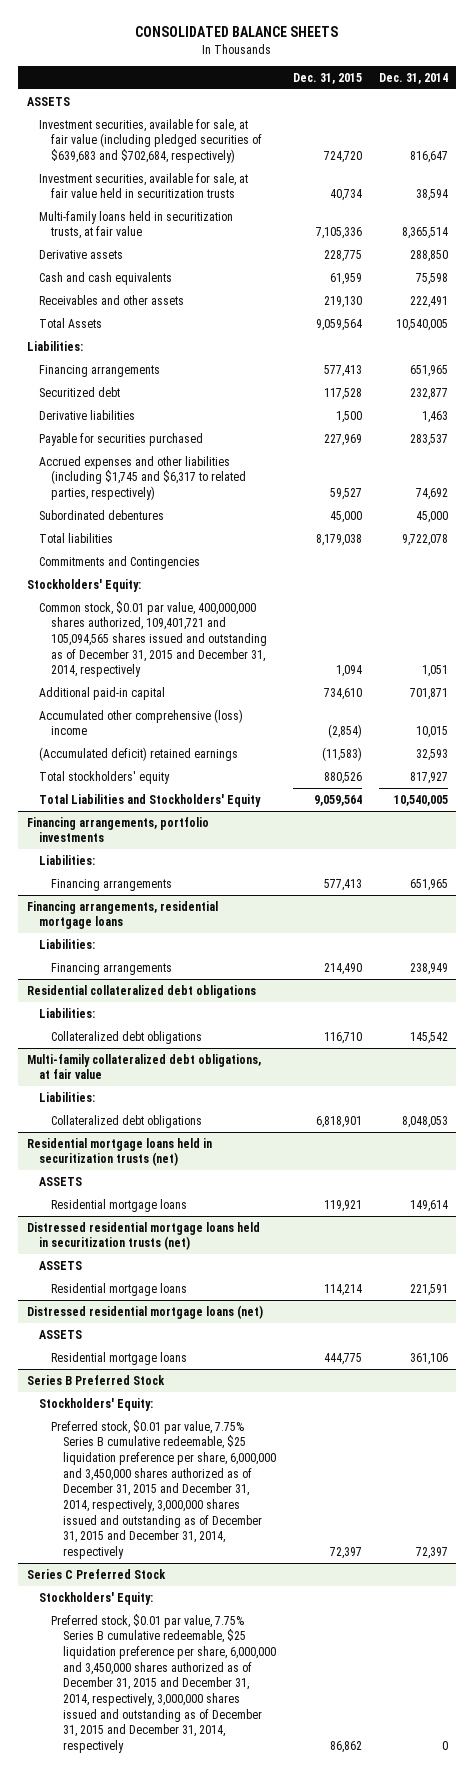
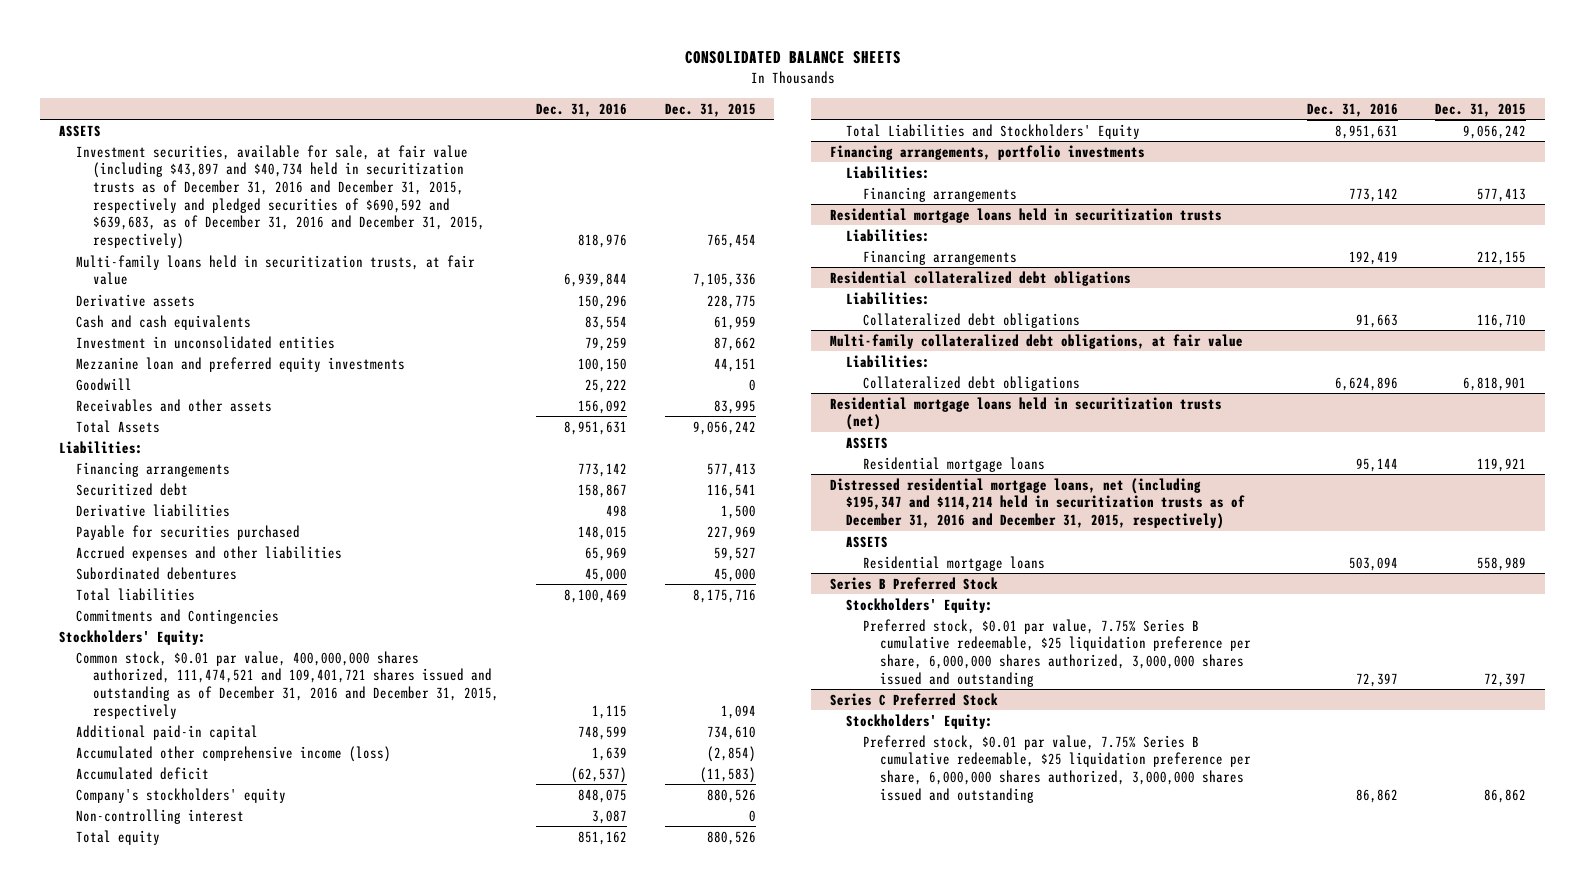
[378,72,448,84] Dec. 31, 2014 -> none
none -> [536,102,628,117] Dec. 31, 2016
[38,172,248,199] Investment securities, available for sale, at fair value held in securitization trusts -> none
[38,118,262,164] Investment securities, available for sale, at fair value (including pledged securities of $639,683 and $702,684, respectively) -> [75,144,485,250] Investment securities, available for sale, at fair value (including $43,897 and $40,734 held in securitization trusts as of December 31, 2016 and December 31, 2015, respectively and pledged securities of $690,592 and $639,683, as of December 31, 2016 and December 31, 2015, respectively)
[323,151,362,164] 724,720 -> [706,234,756,249] 765,454
none -> [75,335,335,349] Investment in unconsolidated entities
none -> [75,356,405,372] Mezzanine loan and preferred equity investments
none -> [75,377,132,391] Goodwill
[323,295,362,308] 219,130 -> [713,399,756,414] 83,995
[315,318,362,331] 9,059,564 -> [692,420,756,435] 9,056,242
[323,387,362,400] 117,528 -> [706,483,756,498] 116,541
[38,455,246,501] Accrued expenses and other liabilities (including $1,745 and $6,317 to related parties, respectively) -> [75,545,342,561] Accrued expenses and other liabilities
[315,533,362,546] 8,179,038 -> [692,588,756,603] 8,175,716
[38,600,267,678] Common stock, $0.01 par value, 400,000,000 shares authorized, 109,401,721 and 105,094,565 shares issued and outstanding as of December 31, 2015 and December 31, 2014, respectively -> [75,650,499,719] Common stock, $0.01 par value, 400,000,000 shares authorized, 111,474,521 and 109,401,721 shares issued and outstanding as of December 31, 2016 and December 31, 2015, respectively
[38,708,243,736] Accumulated other comprehensive (loss) income -> [75,745,391,762] Accumulated other comprehensive income (loss)
[38,746,238,761] (Accumulated deficit) retained earnings -> [75,766,209,780] Accumulated deficit
[38,770,170,784] Total stockholders' equity -> [75,787,286,803] Company's stockholders' equity
none -> [75,808,244,824] Non-controlling interest
none -> [75,829,160,845] Total equity
[313,794,362,806] 9,059,564 -> [1463,124,1527,139] 9,056,242
[26,900,218,930] Financing arrangements, residential mortgage loans -> none
none -> [829,207,1222,223] Residential mortgage loans held in securitization trusts
[323,962,362,975] 214,490 -> [1477,250,1527,265] 212,155
[26,1221,260,1251] Distressed residential mortgage loans held in securitization trusts (net) -> none
[38,1260,82,1270] ASSETS -> none
[50,1282,187,1296] Residential mortgage loans -> none
[26,1304,263,1319] Distressed residential mortgage loans (net) -> [829,477,1246,530] Distressed residential mortgage loans, net (including $195,347 and $114,214 held in securitization trusts as of December 31, 2016 and December 31, 2015, respectively)
[323,1352,362,1365] 444,775 -> [1477,556,1527,571] 558,989
[50,1419,276,1559] Preferred stock, $0.01 par value, 7.75% Series B cumulative redeemable, $25 liquidation preference per share, 6,000,000 and 3,450,000 shares authorized as of December 31, 2015 and December 31, 2014, respectively, 3,000,000 shares issued and outstanding as of December 31, 2015 and December 31, 2014, respectively -> [863,618,1252,687] Preferred stock, $0.01 par value, 7.75% Series B cumulative redeemable, $25 liquidation preference per share, 6,000,000 shares authorized, 3,000,000 shares issued and outstanding
[50,1613,276,1753] Preferred stock, $0.01 par value, 7.75% Series B cumulative redeemable, $25 liquidation preference per share, 6,000,000 and 3,450,000 shares authorized as of December 31, 2015 and December 31, 2014, respectively, 3,000,000 shares issued and outstanding as of December 31, 2015 and December 31, 2014, respectively -> [863,734,1252,803] Preferred stock, $0.01 par value, 7.75% Series B cumulative redeemable, $25 liquidation preference per share, 6,000,000 shares authorized, 3,000,000 shares issued and outstanding

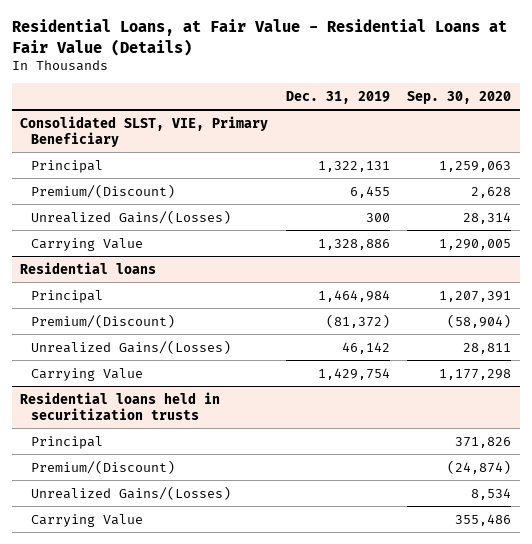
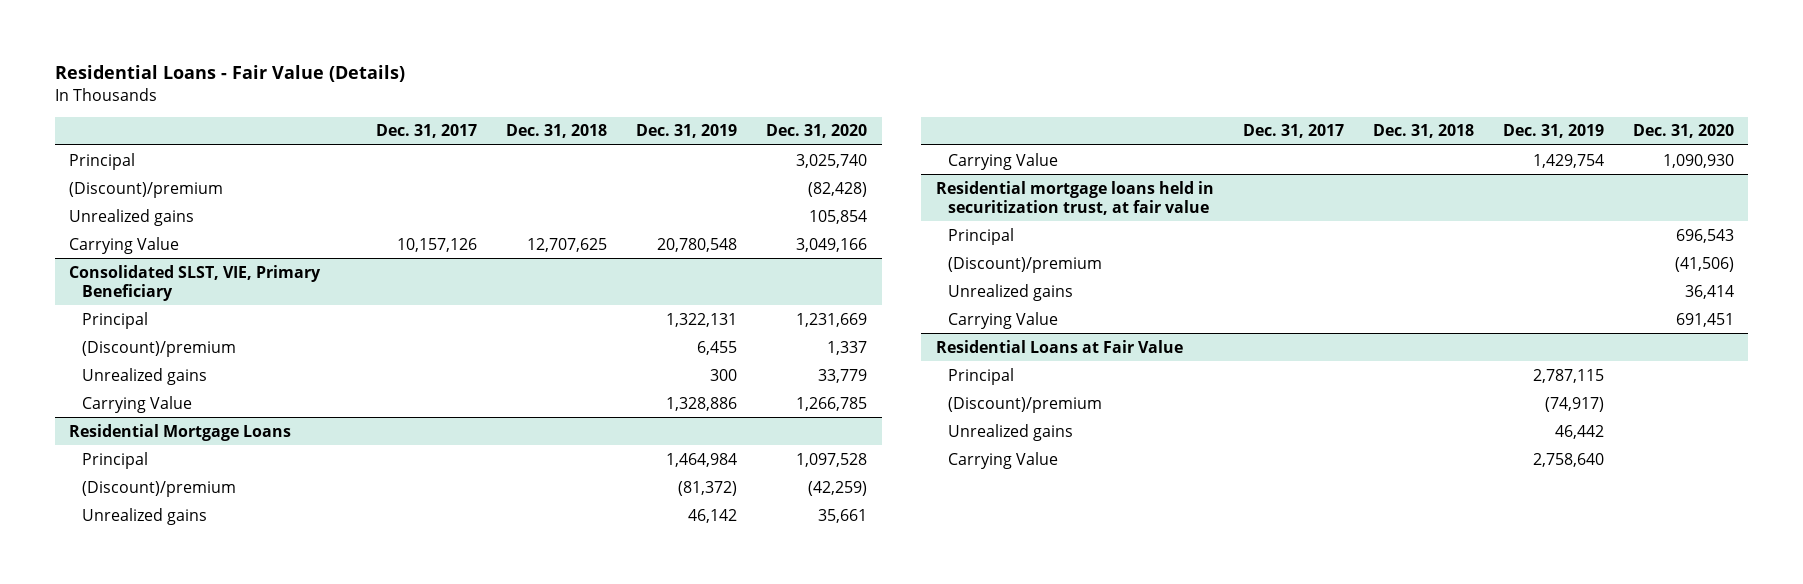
[11,19,507,56] Residential Loans, at Fair Value - Residential Loans at Fair Value (Details) -> [54,65,405,83] Residential Loans - Fair Value (Details)
[407,91,512,105] Sep. 30, 2020 -> none
none -> [376,124,478,139] Dec. 31, 2017
none -> [506,124,608,139] Dec. 31, 2018
none -> [766,124,868,139] Dec. 31, 2020
none -> [69,152,136,170] Principal
none -> [69,181,224,198] (Discount)/premium
none -> [69,208,195,226] Unrealized gains
none -> [69,236,180,254] Carrying Value
[30,183,175,198] Premium/(Discount) -> [82,340,237,357] (Discount)/premium
[30,209,231,224] Unrealized Gains/(Losses) -> [82,367,208,385] Unrealized gains
[20,261,157,274] Residential loans -> [69,423,292,441] Residential Mortgage Loans
[30,313,175,328] Premium/(Discount) -> [82,480,237,497] (Discount)/premium
[30,339,231,354] Unrealized Gains/(Losses) -> [82,507,208,525] Unrealized gains
[20,391,221,420] Residential loans held in securitization trusts -> [935,180,1214,215] Residential mortgage loans held in securitization trust, at fair value
[30,459,175,474] Premium/(Discount) -> [948,256,1103,273] (Discount)/premium
[30,485,231,500] Unrealized Gains/(Losses) -> [948,283,1074,301] Unrealized gains
none -> [935,339,1183,353] Residential Loans at Fair Value
none -> [948,367,1015,385] Principal
none -> [948,396,1103,413] (Discount)/premium
none -> [948,423,1074,441] Unrealized gains
none -> [948,451,1059,469] Carrying Value

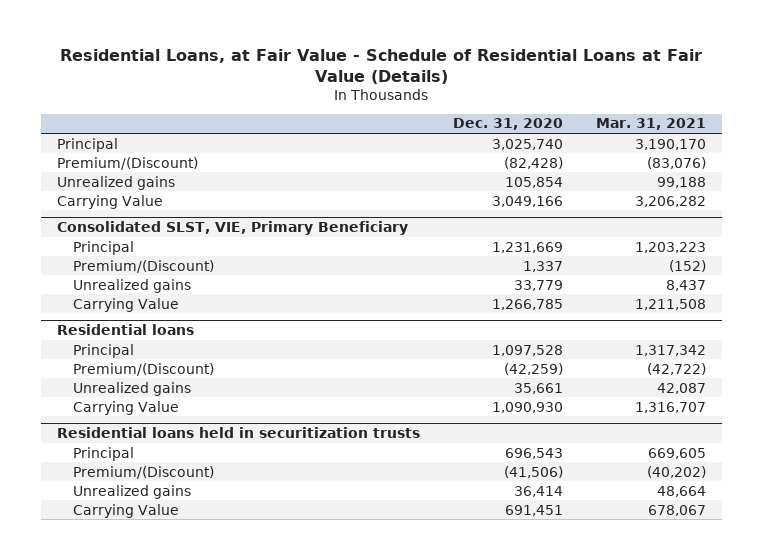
[54,65,405,83] Residential Loans - Fair Value (Details) -> [60,49,703,85] Residential Loans, at Fair Value - Schedule of Residential Loans at Fair Value (Details)
[376,124,478,139] Dec. 31, 2017 -> none
[506,124,608,139] Dec. 31, 2018 -> none
[636,124,738,139] Dec. 31, 2019 -> none
none -> [595,118,706,131] Mar. 31, 2021
[69,181,224,198] (Discount)/premium -> [57,156,199,170] Premium/(Discount)
[82,340,237,357] (Discount)/premium -> [72,259,214,273] Premium/(Discount)
[69,423,292,441] Residential Mortgage Loans -> [57,324,195,336] Residential loans
[82,480,237,497] (Discount)/premium -> [72,362,214,376] Premium/(Discount)
[935,180,1214,215] Residential mortgage loans held in securitization trust, at fair value -> [57,427,421,439] Residential loans held in securitization trusts
[948,256,1103,273] (Discount)/premium -> [72,465,214,479] Premium/(Discount)
[935,339,1183,353] Residential Loans at Fair Value -> none
[948,367,1015,385] Principal -> none
[948,396,1103,413] (Discount)/premium -> none
[948,423,1074,441] Unrealized gains -> none
[948,451,1059,469] Carrying Value -> none

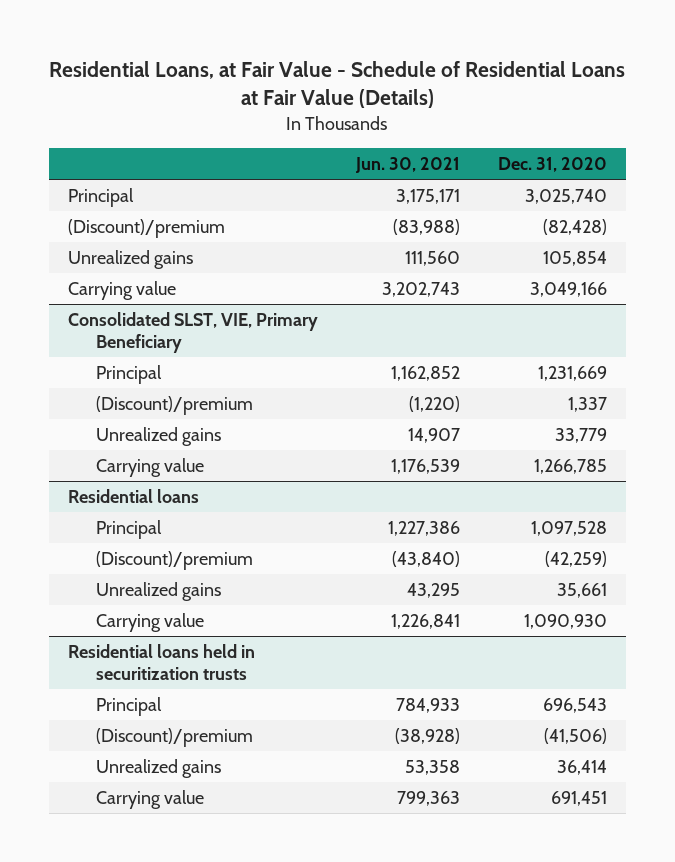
[595,118,706,131] Mar. 31, 2021 -> none
none -> [354,157,460,174] Jun. 30, 2021
[57,156,199,170] Premium/(Discount) -> [67,218,225,238] (Discount)/premium
[57,194,164,209] Carrying Value -> [67,280,176,300] Carrying value
[72,259,214,273] Premium/(Discount) -> [96,395,254,415] (Discount)/premium
[72,297,179,312] Carrying Value -> [96,457,205,477] Carrying value
[72,362,214,376] Premium/(Discount) -> [96,550,254,570] (Discount)/premium
[72,400,179,415] Carrying Value -> [96,612,205,632] Carrying value
[72,465,214,479] Premium/(Discount) -> [96,727,254,747] (Discount)/premium
[72,503,179,518] Carrying Value -> [96,789,205,809] Carrying value

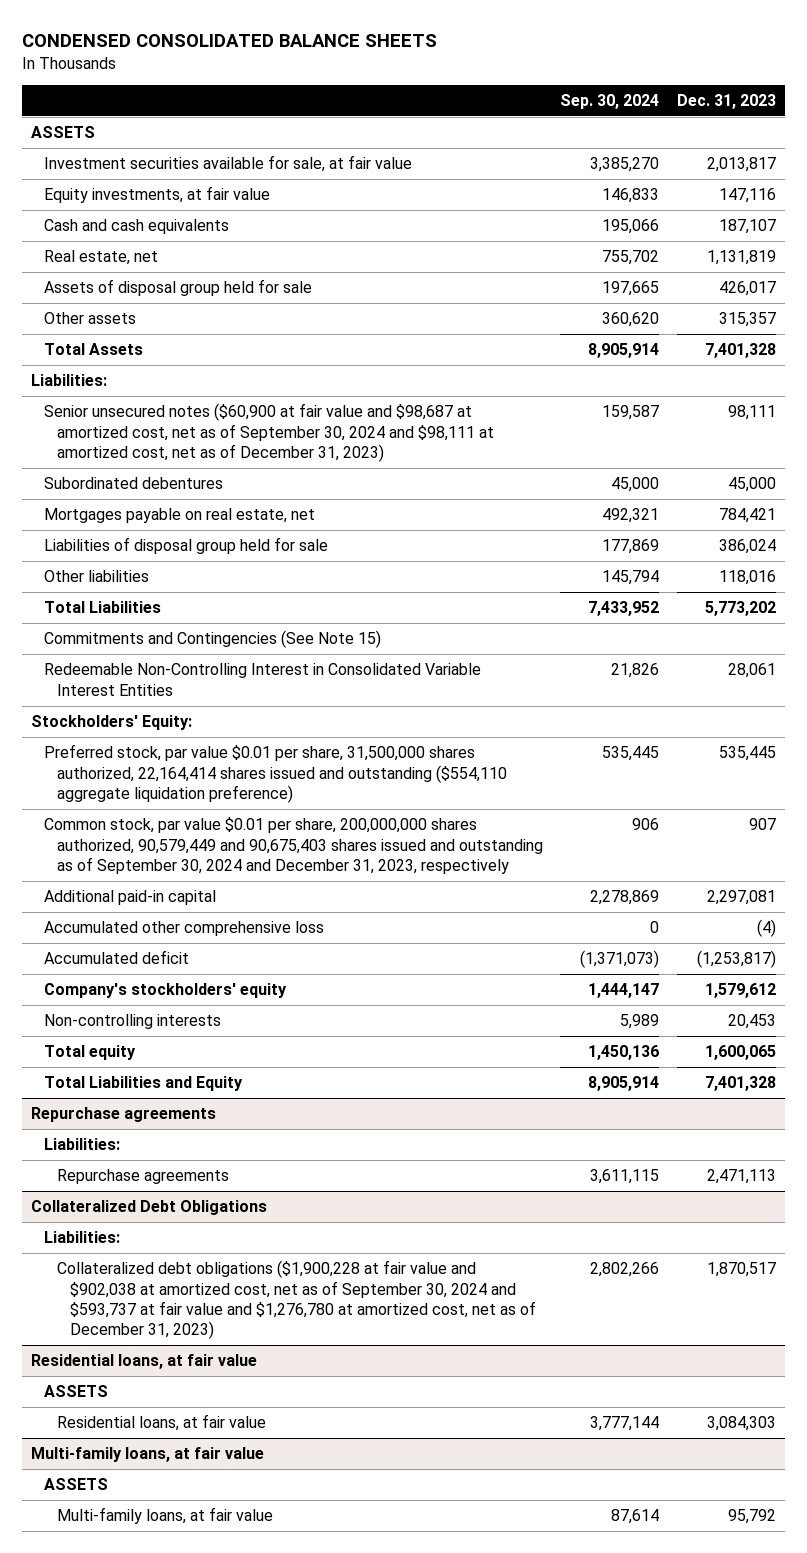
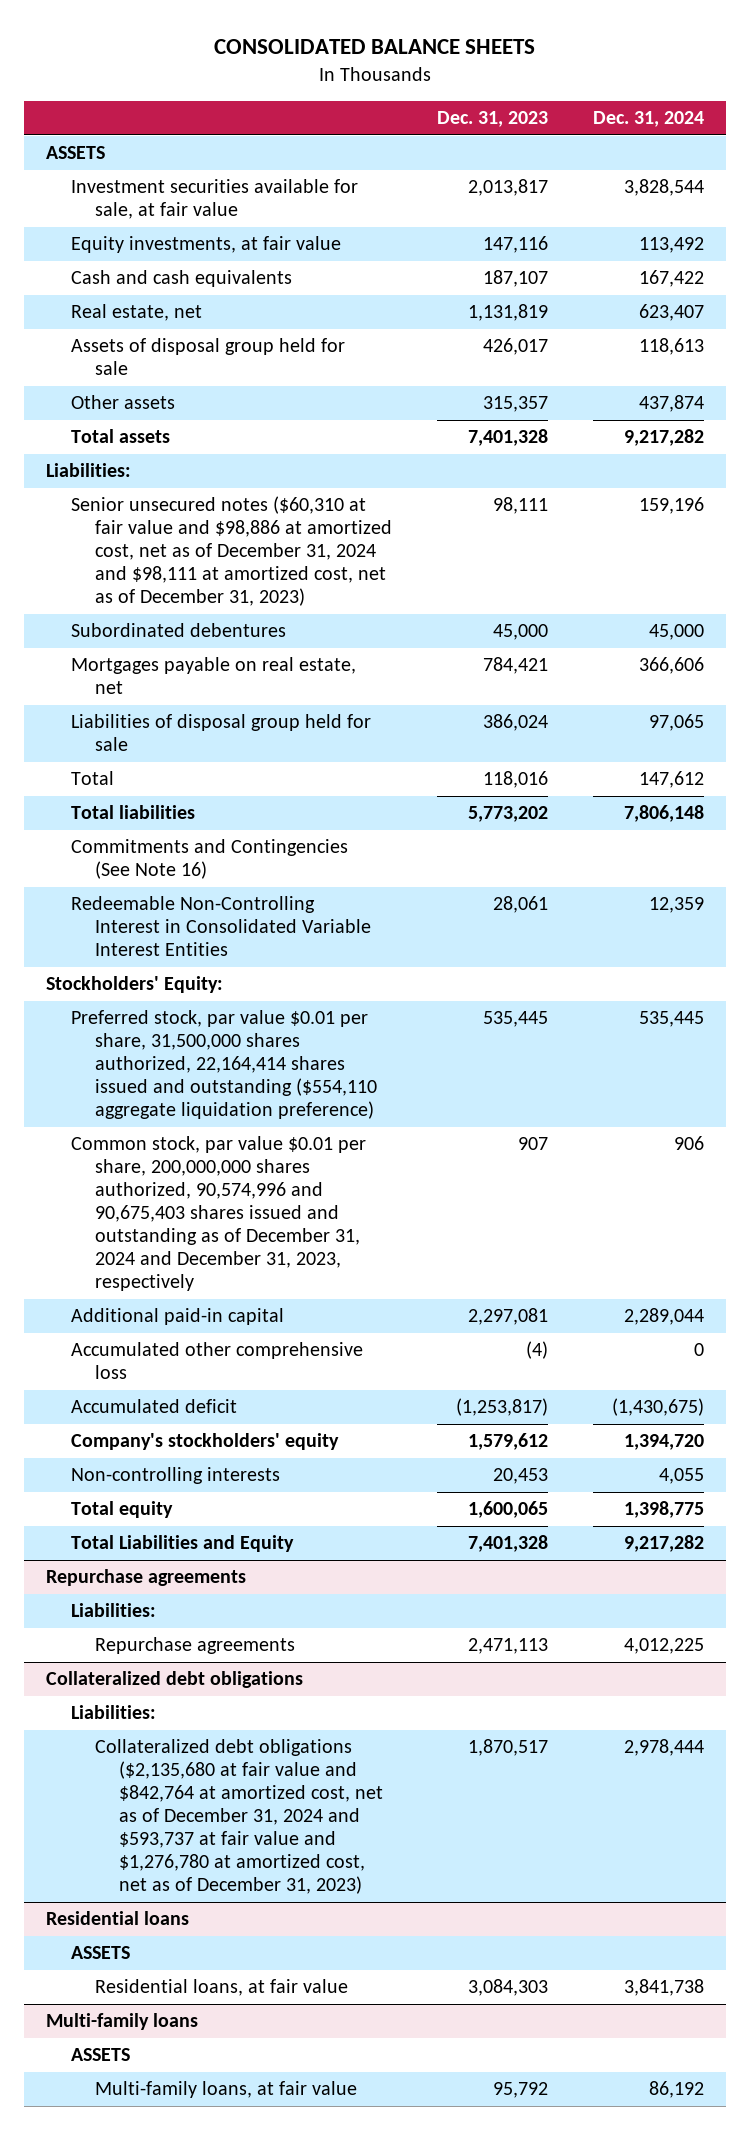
[22,34,438,48] CONDENSED CONSOLIDATED BALANCE SHEETS -> [214,39,536,55] CONSOLIDATED BALANCE SHEETS
[560,94,660,110] Sep. 30, 2024 -> none
none -> [592,111,704,128] Dec. 31, 2024
[43,343,143,356] Total Assets -> [70,429,170,444] Total assets
[43,403,494,462] Senior unsecured notes ($60,900 at fair value and $98,687 at amortized cost, net as of September 30, 2024 and $98,111 at amortized cost, net as of December 31, 2023) -> [70,496,392,607] Senior unsecured notes ($60,310 at fair value and $98,886 at amortized cost, net as of December 31, 2024 and $98,111 at amortized cost, net as of December 31, 2023)
[43,570,149,583] Other liabilities -> [70,771,114,786] Total
[43,601,161,614] Total Liabilities -> [70,805,195,820] Total liabilities
[43,630,381,649] Commitments and Contingencies (See Note 15) -> [70,839,348,880] Commitments and Contingencies (See Note 16)
[43,817,543,874] Common stock, par value $0.01 per share, 200,000,000 shares authorized, 90,579,449 and 90,675,403 shares issued and outstanding as of September 30, 2024 and December 31, 2023, respectively -> [70,1136,366,1292] Common stock, par value $0.01 per share, 200,000,000 shares authorized, 90,574,996 and 90,675,403 shares issued and outstanding as of December 31, 2024 and December 31, 2023, respectively
[31,1200,268,1216] Collateralized Debt Obligations -> [46,1671,304,1689] Collateralized debt obligations
[31,1354,258,1370] Residential loans, at fair value -> none
[56,1260,536,1339] Collateralized debt obligations ($1,900,228 at fair value and $902,038 at amortized cost, net as of September 30, 2024 and $593,737 at fair value and $1,276,780 at amortized cost, net as of December 31, 2023) -> [94,1739,384,1895] Collateralized debt obligations ($2,135,680 at fair value and $842,764 at amortized cost, net as of December 31, 2024 and $593,737 at fair value and $1,276,780 at amortized cost, net as of December 31, 2023)
none -> [46,1911,190,1926] Residential loans
[31,1447,265,1463] Multi-family loans, at fair value -> [46,2013,199,2031] Multi-family loans

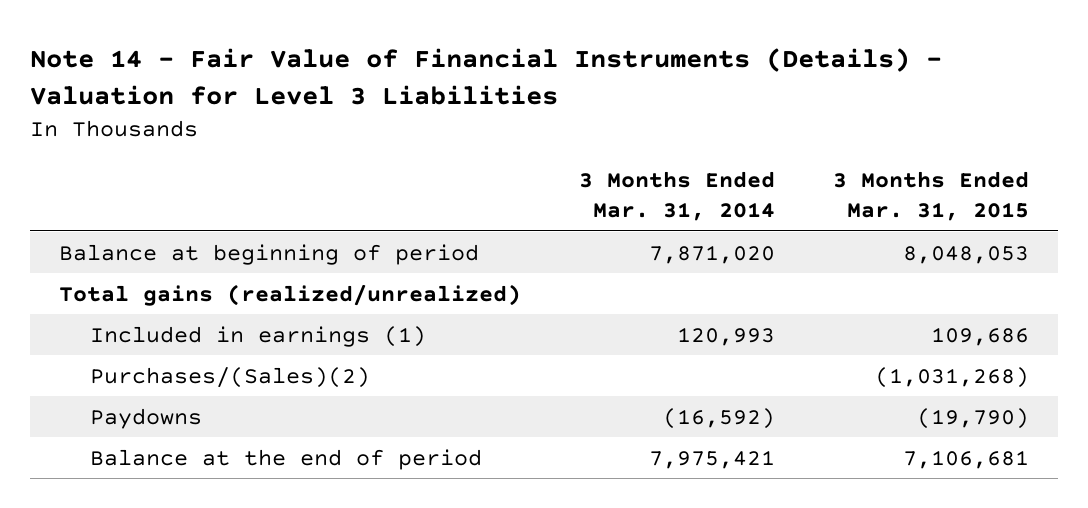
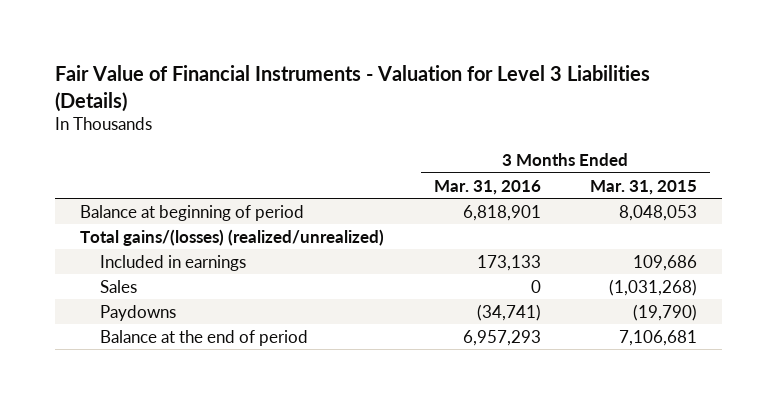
[30,48,943,105] Note 14 - Fair Value of Financial Instruments (Details) - Valuation for Level 3 Liabilities -> [55,65,651,112] Fair Value of Financial Instruments - Valuation for Level 3 Liabilities (Details)
[578,171,775,222] 3 Months Ended Mar. 31, 2014 -> none
none -> [433,179,541,195] Mar. 31, 2016
[59,283,522,306] Total gains (realized/unrealized) -> [79,228,384,246] Total gains/(losses) (realized/unrealized)
[90,325,427,347] Included in earnings (1) -> [100,254,247,271] Included in earnings
[90,366,371,388] Purchases/(Sales)(2) -> [100,279,138,293] Sales

